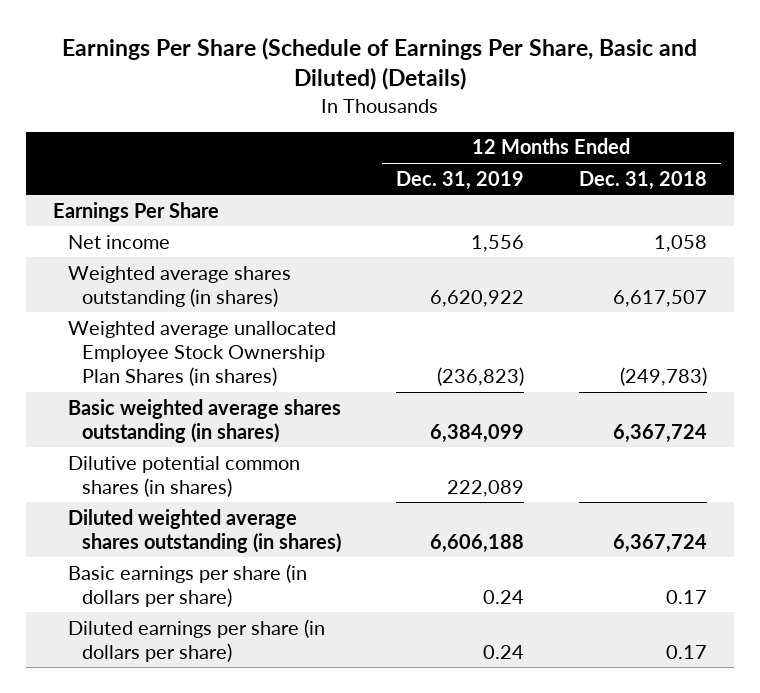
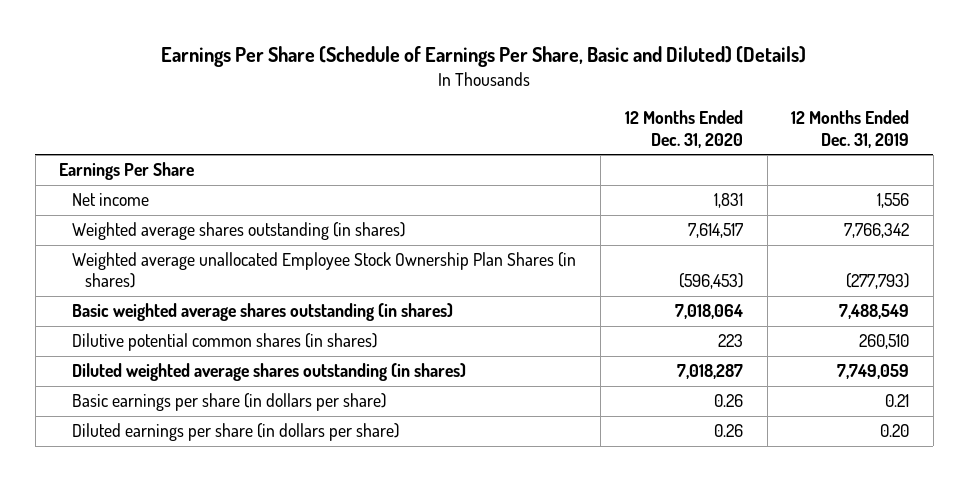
[578,170,707,190] Dec. 31, 2018 -> none
none -> [624,110,743,148] 12 Months Ended Dec. 31, 2020
[429,289,524,307] 6,620,922 -> [844,223,910,239] 7,766,342
[436,367,524,387] (236,823) -> [846,273,910,290] (277,793)
[429,423,524,443] 6,384,099 -> [839,304,910,320] 7,488,549
[446,479,524,497] 222,089 -> [859,334,910,350] 260,510
[429,533,524,553] 6,606,188 -> [837,364,910,380] 7,749,059
[482,589,524,604] 0.24 -> [885,394,910,408] 0.21
[482,644,524,659] 0.24 -> [880,424,910,438] 0.20

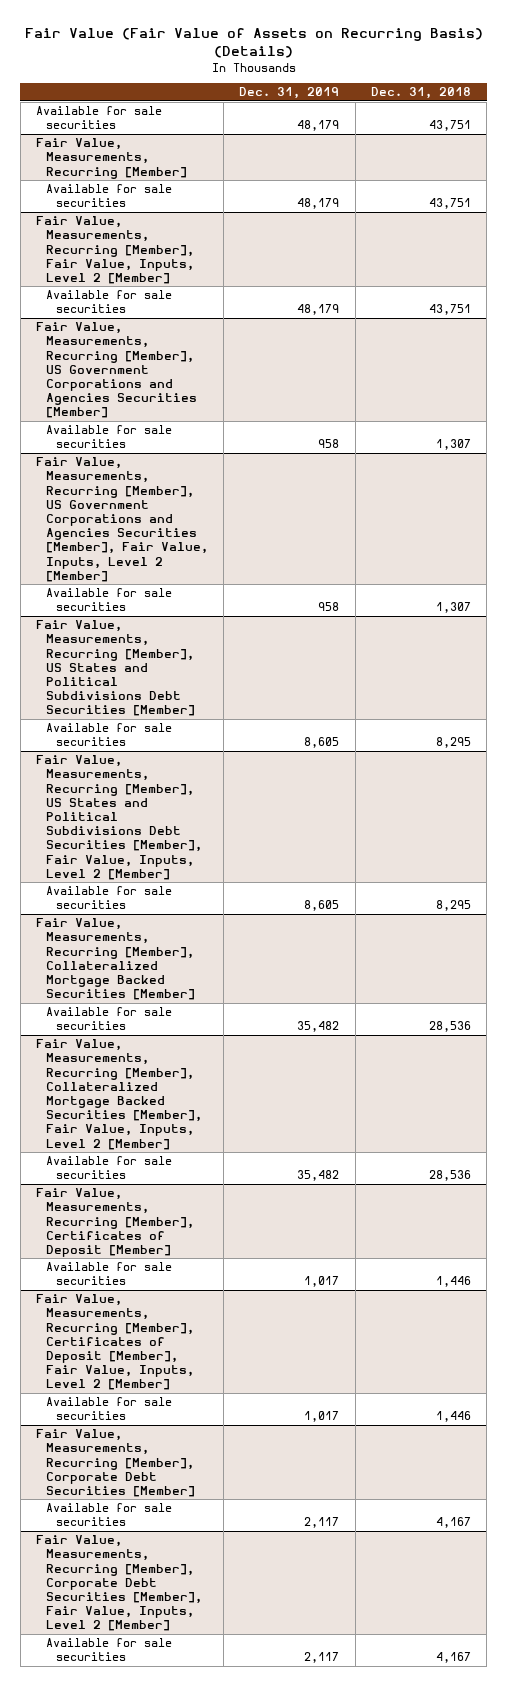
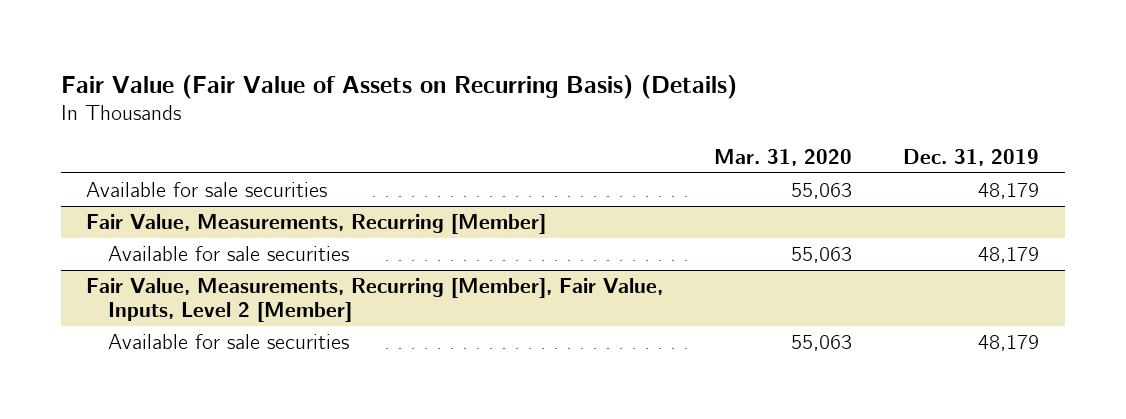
[371,87,472,100] Dec. 31, 2018 -> none
none -> [714,148,853,166] Mar. 31, 2020
[36,322,197,419] Fair Value, Measurements, Recurring [Member], US Government Corporations and Agencies Securities [Member] -> none
[45,425,172,449] Available for sale securities -> none
[36,457,208,582] Fair Value, Measurements, Recurring [Member], US Government Corporations and Agencies Securities [Member], Fair Value, Inputs, Level 2 [Member] -> none
[45,588,172,612] Available for sale securities -> none
[36,620,195,717] Fair Value, Measurements, Recurring [Member], US States and Political Subdivisions Debt Securities [Member] -> none
[45,723,172,747] Available for sale securities -> none
[36,755,202,880] Fair Value, Measurements, Recurring [Member], US States and Political Subdivisions Debt Securities [Member], Fair Value, Inputs, Level 2 [Member] -> none
[45,886,172,910] Available for sale securities -> none
[36,918,195,1001] Fair Value, Measurements, Recurring [Member], Collateralized Mortgage Backed Securities [Member] -> none
[45,1007,172,1031] Available for sale securities -> none
[36,1039,202,1150] Fair Value, Measurements, Recurring [Member], Collateralized Mortgage Backed Securities [Member], Fair Value, Inputs, Level 2 [Member] -> none
[45,1156,172,1180] Available for sale securities -> none
[36,1188,194,1258] Fair Value, Measurements, Recurring [Member], Certificates of Deposit [Member] -> none
[45,1262,172,1286] Available for sale securities -> none
[36,1294,194,1391] Fair Value, Measurements, Recurring [Member], Certificates of Deposit [Member], Fair Value, Inputs, Level 2 [Member] -> none
[45,1397,172,1421] Available for sale securities -> none
[36,1429,195,1498] Fair Value, Measurements, Recurring [Member], Corporate Debt Securities [Member] -> none
[45,1503,172,1527] Available for sale securities -> none
[36,1535,202,1632] Fair Value, Measurements, Recurring [Member], Corporate Debt Securities [Member], Fair Value, Inputs, Level 2 [Member] -> none
[45,1638,172,1662] Available for sale securities -> none

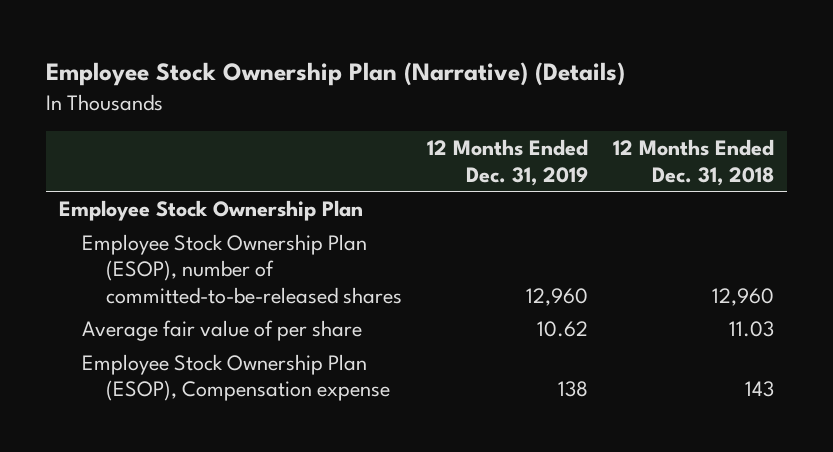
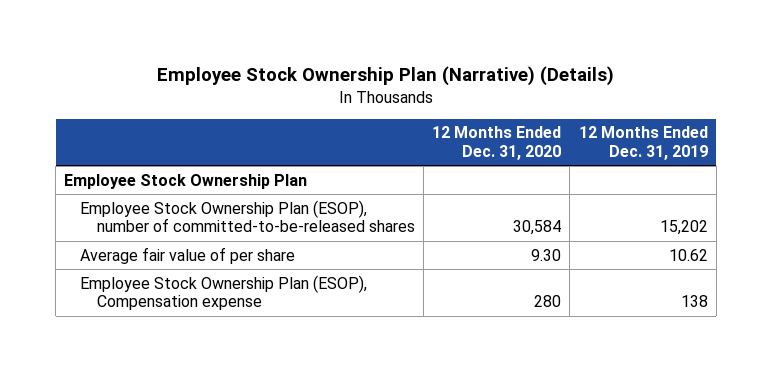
[613,139,775,186] 12 Months Ended Dec. 31, 2018 -> none
none -> [432,126,562,161] 12 Months Ended Dec. 31, 2020
[526,287,589,306] 12,960 -> [659,220,708,236] 15,202

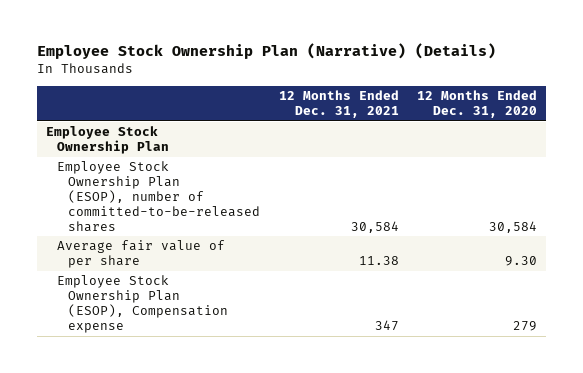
[578,126,708,161] 12 Months Ended Dec. 31, 2019 -> none
none -> [278,90,399,118] 12 Months Ended Dec. 31, 2021
[534,295,562,308] 280 -> [512,320,537,331] 279

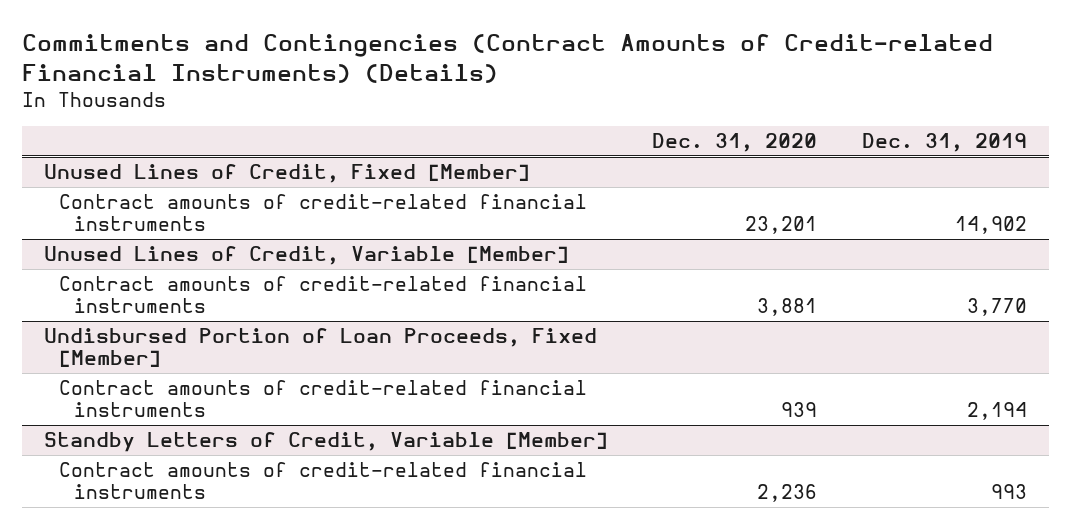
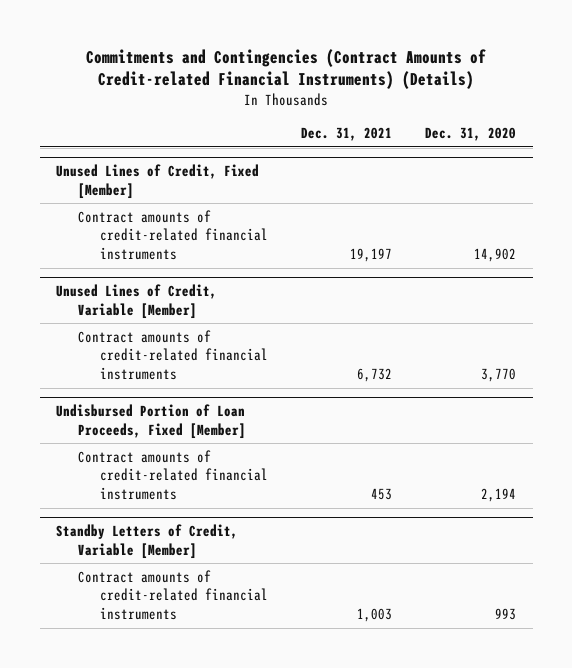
[861,133,1027,153] Dec. 31, 2019 -> none
none -> [301,127,393,142] Dec. 31, 2021
[745,216,818,235] 23,201 -> [474,248,517,263] 14,902
[757,298,818,317] 3,881 -> [481,368,517,383] 3,770
[781,402,818,418] 939 -> [481,488,517,503] 2,194
[757,484,818,503] 2,236 -> [495,608,517,621] 993

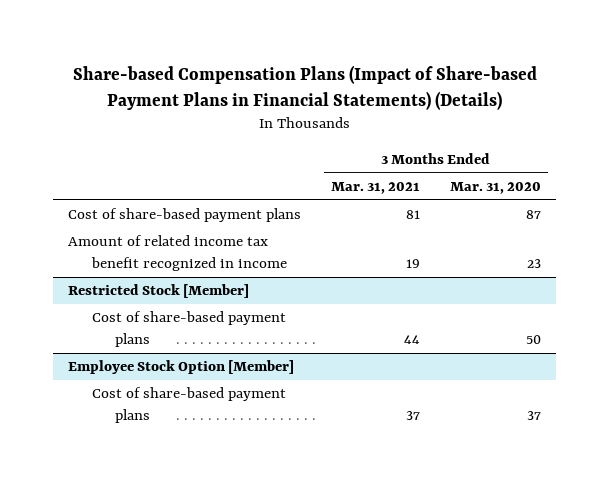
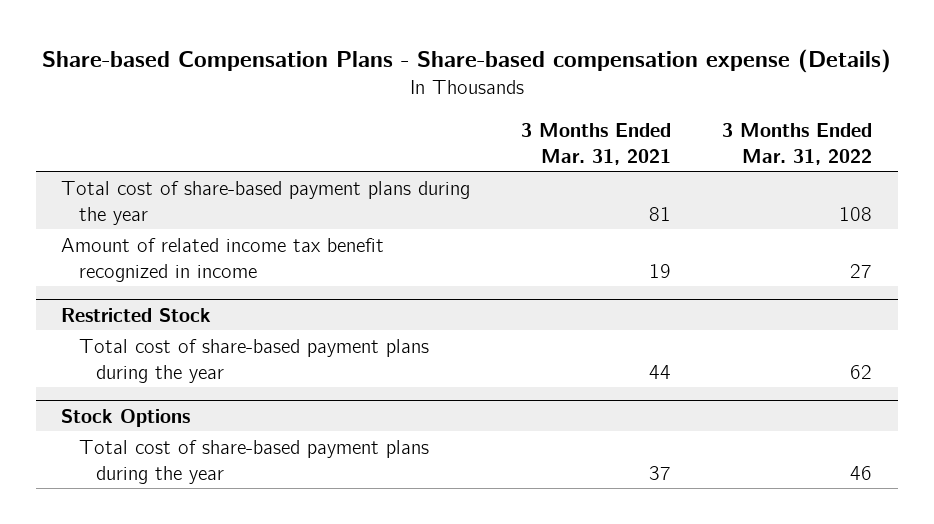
[72,64,537,110] Share-based Compensation Plans (Impact of Share-based Payment Plans in Financial Statements) (Details) -> [41,49,891,74] Share-based Compensation Plans - Share-based compensation expense (Details)
[449,181,541,194] Mar. 31, 2020 -> none
none -> [722,122,873,165] 3 Months Ended Mar. 31, 2022
[68,208,302,223] Cost of share-based payment plans -> [61,180,471,225] Total cost of share-based payment plans during the year
[68,284,250,299] Restricted Stock [Member] -> [61,307,212,322] Restricted Stock
[91,311,286,348] Cost of share-based payment plans -> [78,338,429,383] Total cost of share-based payment plans during the year
[68,360,295,375] Employee Stock Option [Member] -> [61,408,191,427] Stock Options
[91,387,286,424] Cost of share-based payment plans -> [78,439,429,484] Total cost of share-based payment plans during the year

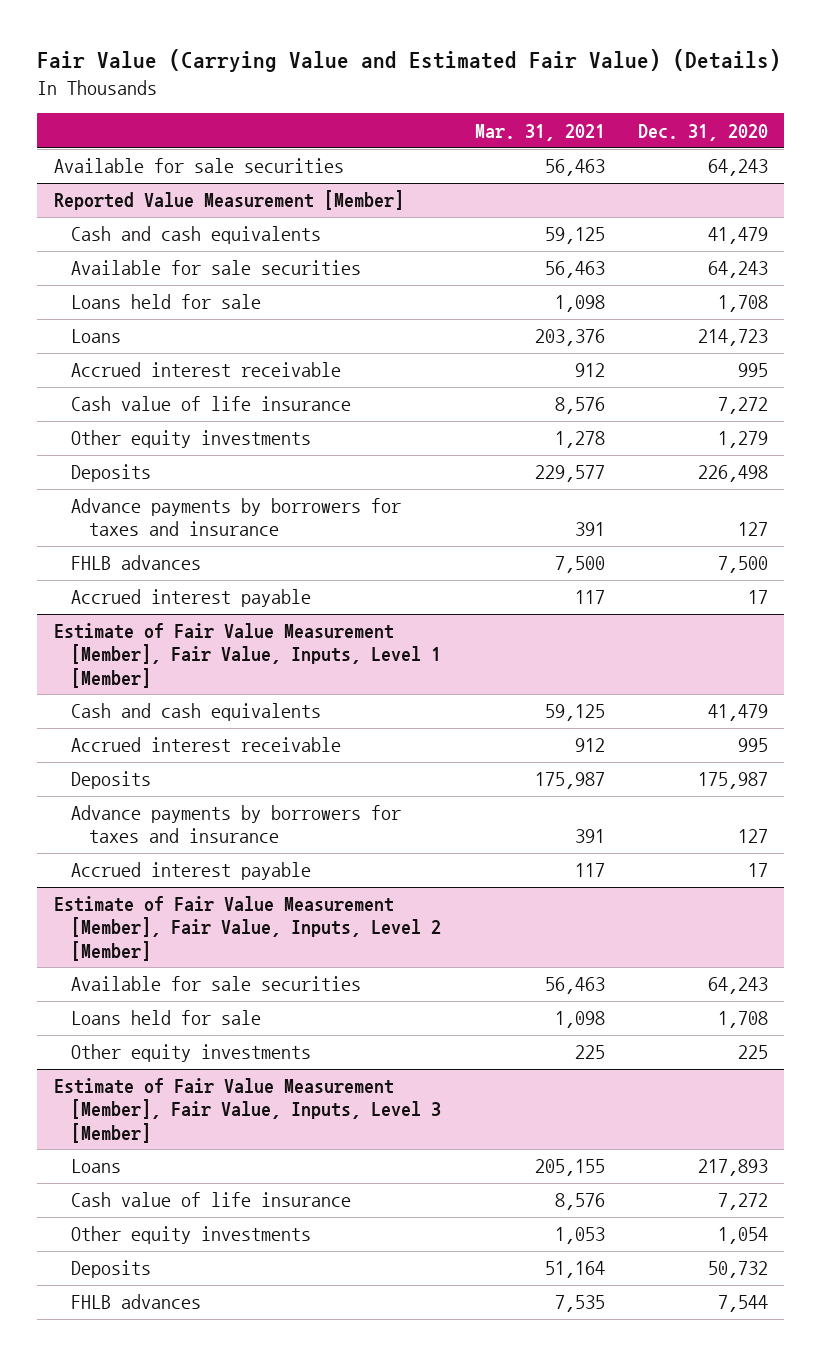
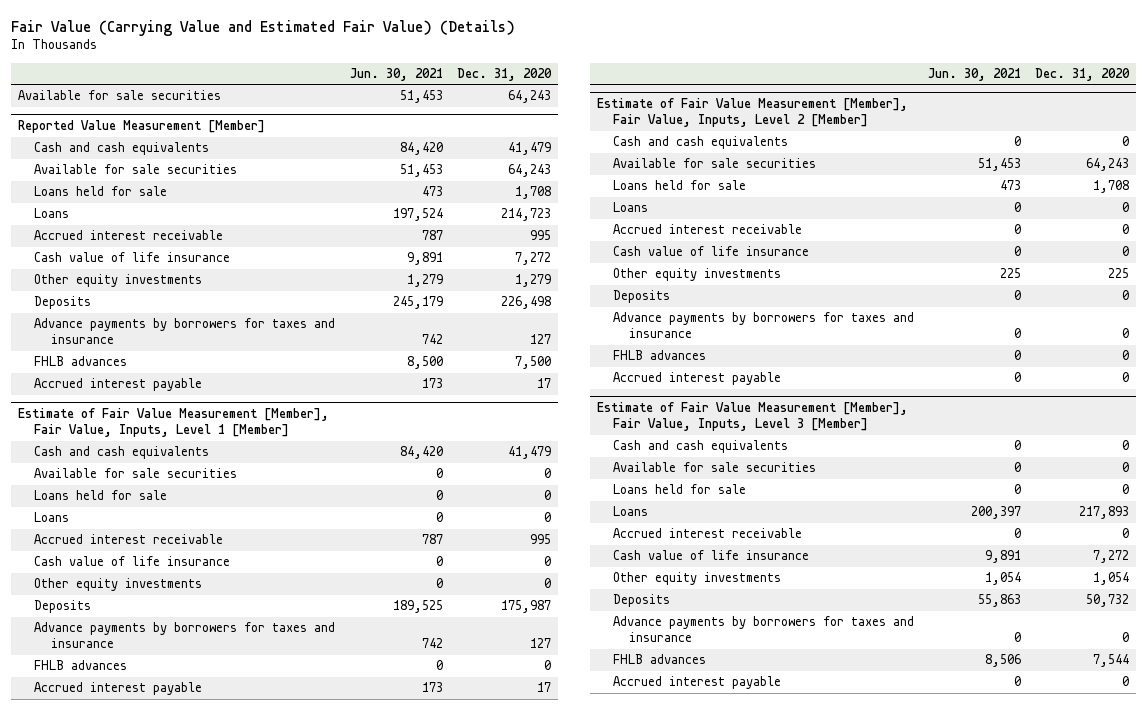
[474,123,605,141] Mar. 31, 2021 -> none
none -> [349,68,443,82] Jun. 30, 2021
none -> [34,468,238,479] Available for sale securities
none -> [34,490,168,501] Loans held for sale
none -> [34,512,70,523] Loans
none -> [34,556,231,567] Cash value of life insurance
none -> [34,578,203,592] Other equity investments
none -> [34,660,128,671] FHLB advances
none -> [613,136,789,150] Cash and cash equivalents
none -> [613,202,649,213] Loans
none -> [613,224,803,235] Accrued interest receivable
none -> [613,246,810,257] Cash value of life insurance
none -> [613,290,671,304] Deposits
none -> [613,312,915,339] Advance payments by borrowers for taxes and insurance
none -> [613,350,707,361] FHLB advances
none -> [613,372,782,386] Accrued interest payable
none -> [613,440,789,454] Cash and cash equivalents
none -> [613,462,817,473] Available for sale securities
none -> [613,484,747,495] Loans held for sale
none -> [613,528,803,539] Accrued interest receivable
none -> [613,616,915,643] Advance payments by borrowers for taxes and insurance
none -> [613,676,782,690] Accrued interest payable

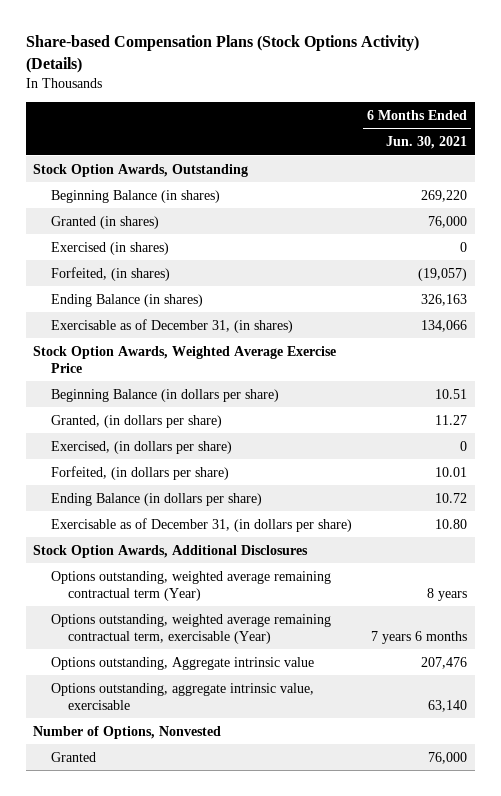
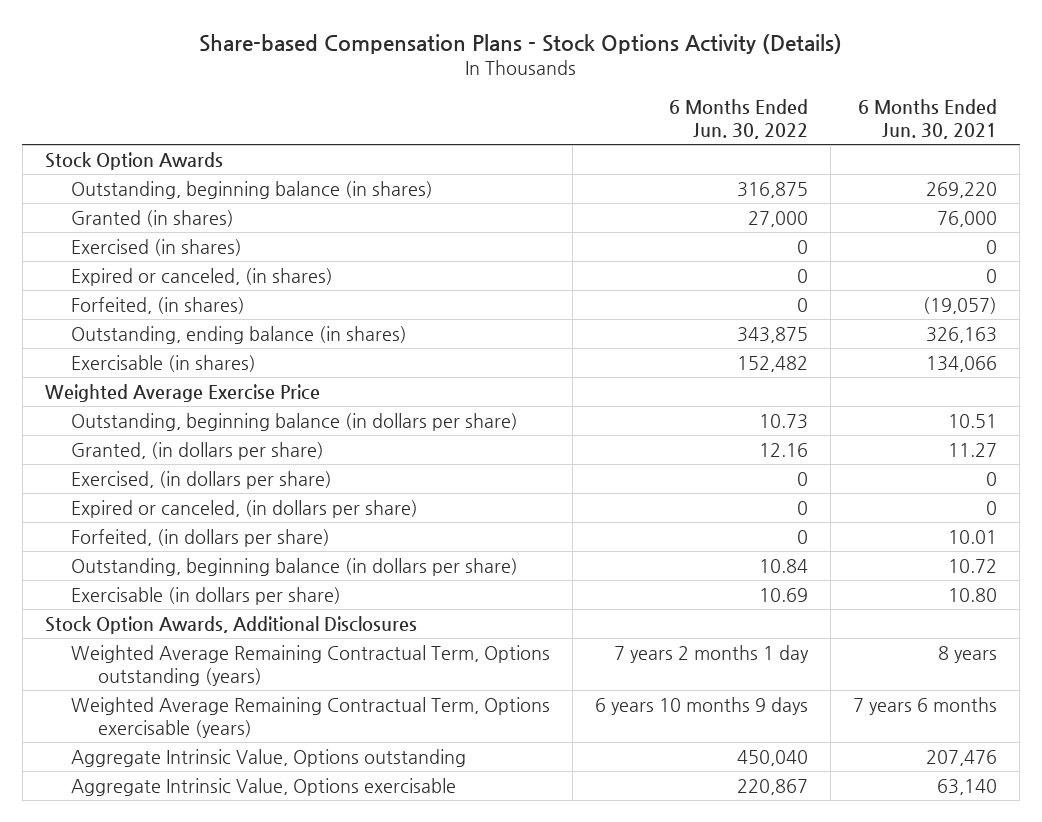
[25,35,419,74] Share-based Compensation Plans (Stock Options Activity) (Details) -> [199,34,843,55] Share-based Compensation Plans - Stock Options Activity (Details)
none -> [669,98,809,139] 6 Months Ended Jun. 30, 2022
[33,163,249,177] Stock Option Awards, Outstanding -> [44,151,223,170] Stock Option Awards
[50,189,220,203] Beginning Balance (in shares) -> [71,180,434,199] Outstanding, beginning balance (in shares)
none -> [71,267,334,286] Expired or canceled, (in shares)
[50,293,203,307] Ending Balance (in shares) -> [71,325,408,344] Outstanding, ending balance (in shares)
[50,318,293,333] Exercisable as of December 31, (in shares) -> [71,354,257,372] Exercisable (in shares)
[33,345,337,373] Stock Option Awards, Weighted Average Exercise Price -> [44,383,320,402] Weighted Average Exercise Price
[50,388,279,402] Beginning Balance (in dollars per share) -> [71,412,519,431] Outstanding, beginning balance (in dollars per share)
none -> [71,499,419,518] Expired or canceled, (in dollars per share)
[50,492,262,506] Ending Balance (in dollars per share) -> [71,557,519,576] Outstanding, beginning balance (in dollars per share)
[50,517,352,532] Exercisable as of December 31, (in dollars per share) -> [71,586,342,605] Exercisable (in dollars per share)
[33,725,222,739] Number of Options, Nonvested -> none
[50,751,96,762] Granted -> none
[50,570,331,601] Options outstanding, weighted average remaining contractual term (Year) -> [71,644,551,686] Weighted Average Remaining Contractual Term, Options outstanding (years)
[50,613,331,644] Options outstanding, weighted average remaining contractual term, exercisable (Year) -> [71,696,551,738] Weighted Average Remaining Contractual Term, Options exercisable (years)
[50,656,314,670] Options outstanding, Aggregate intrinsic value -> [71,748,467,767] Aggregate Intrinsic Value, Options outstanding
[50,682,314,710] Options outstanding, aggregate intrinsic value, exercisable -> [71,777,457,796] Aggregate Intrinsic Value, Options exercisable

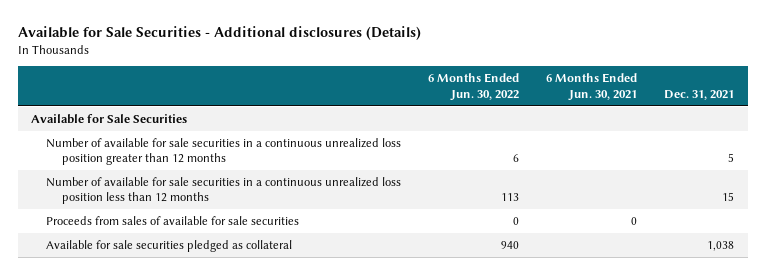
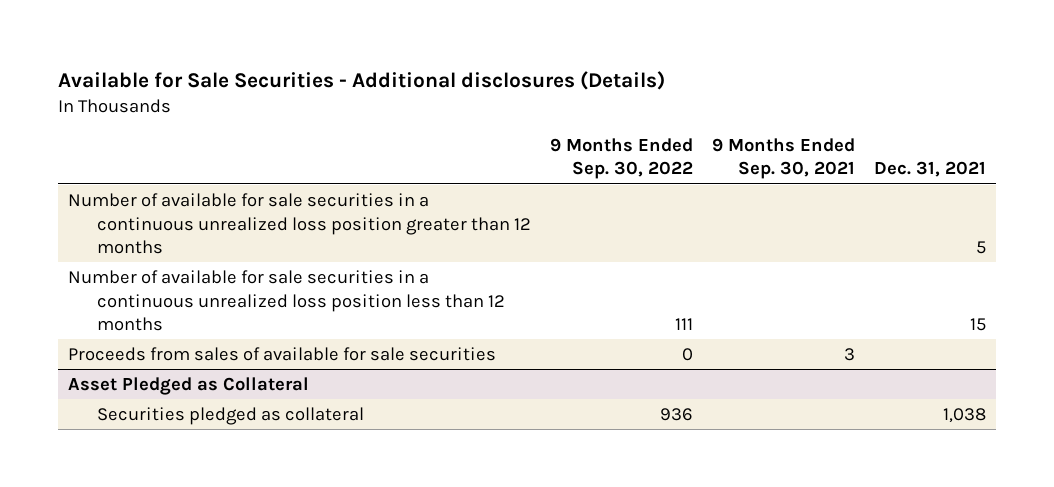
[428,73,520,101] 6 Months Ended Jun. 30, 2022 -> none
[546,73,638,101] 6 Months Ended Jun. 30, 2021 -> none
none -> [549,137,693,180] 9 Months Ended Sep. 30, 2022
none -> [711,137,855,180] 9 Months Ended Sep. 30, 2021
[31,114,188,125] Available for Sale Securities -> none
none -> [67,376,309,395] Asset Pledged as Collateral
[46,240,293,253] Available for sale securities pledged as collateral -> [96,406,364,425] Securities pledged as collateral

